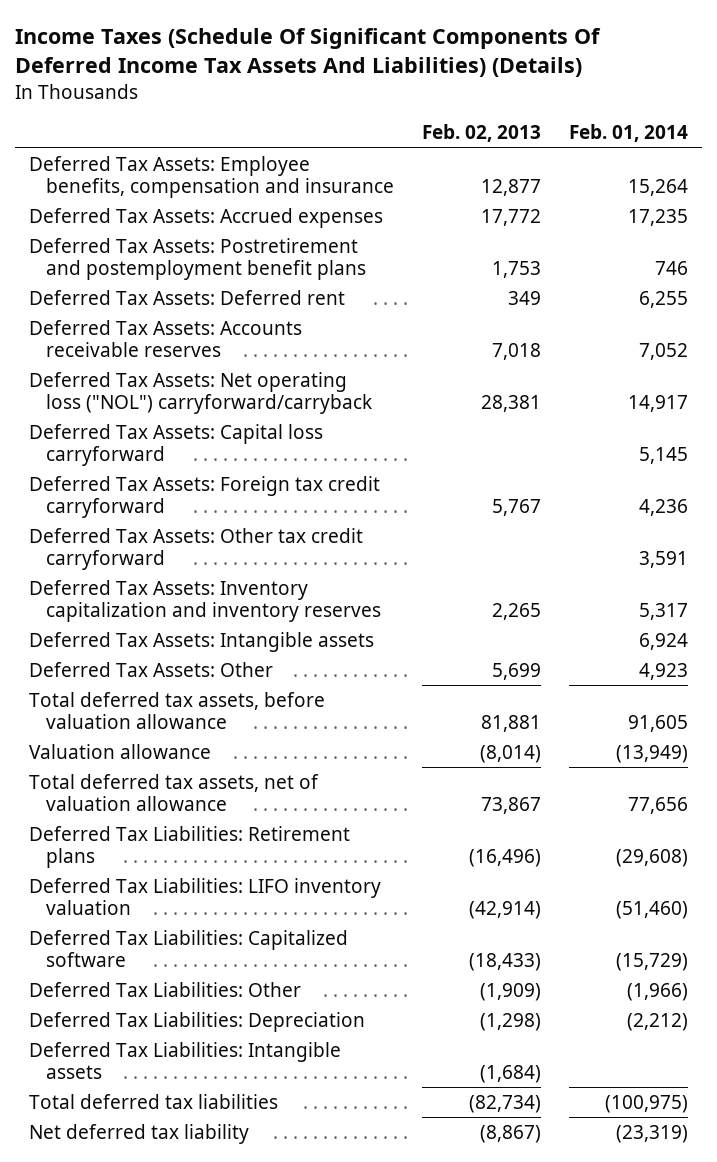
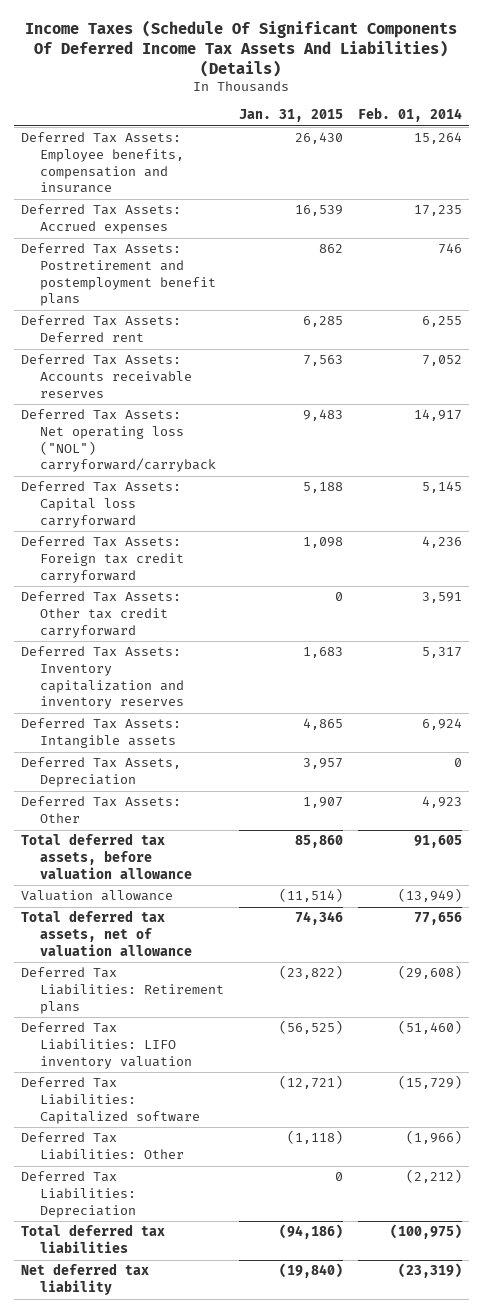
[422,124,542,143] Feb. 02, 2013 -> none
none -> [238,109,343,123] Jan. 31, 2015
none -> [21,757,182,788] Deferred Tax Assets, Depreciation
[28,1041,341,1079] Deferred Tax Liabilities: Intangible assets -> none

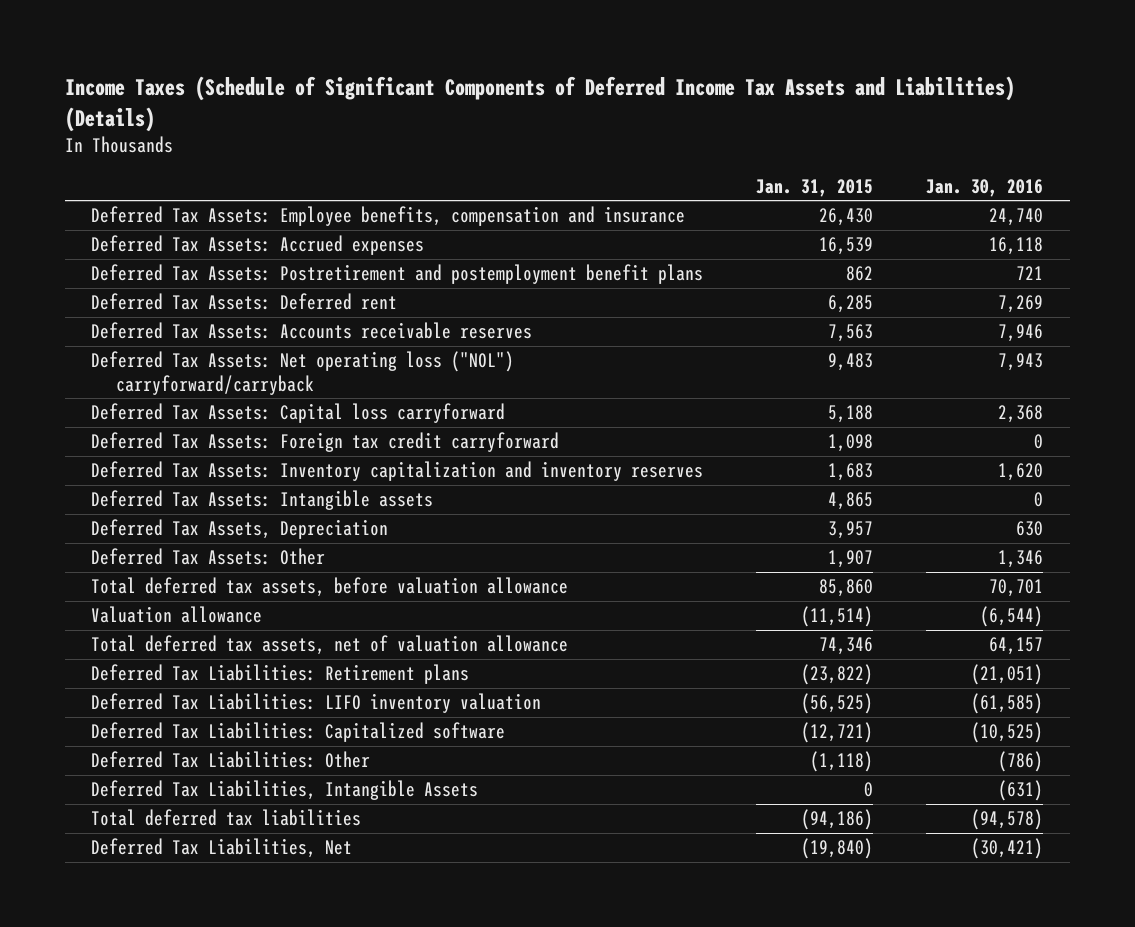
[25,19,458,77] Income Taxes (Schedule Of Significant Components Of Deferred Income Tax Assets And Liabilities) (Details) -> [64,76,1015,132] Income Taxes (Schedule of Significant Components of Deferred Income Tax Assets and Liabilities) (Details)
[357,107,462,123] Feb. 01, 2014 -> none
none -> [926,179,1044,198] Jan. 30, 2016
[21,591,182,638] Deferred Tax Assets: Other tax credit carryforward -> none
[21,1171,136,1218] Deferred Tax Liabilities: Depreciation -> [91,780,479,801] Deferred Tax Liabilities, Intangible Assets
[21,1263,150,1296] Net deferred tax liability -> [91,838,353,859] Deferred Tax Liabilities, Net

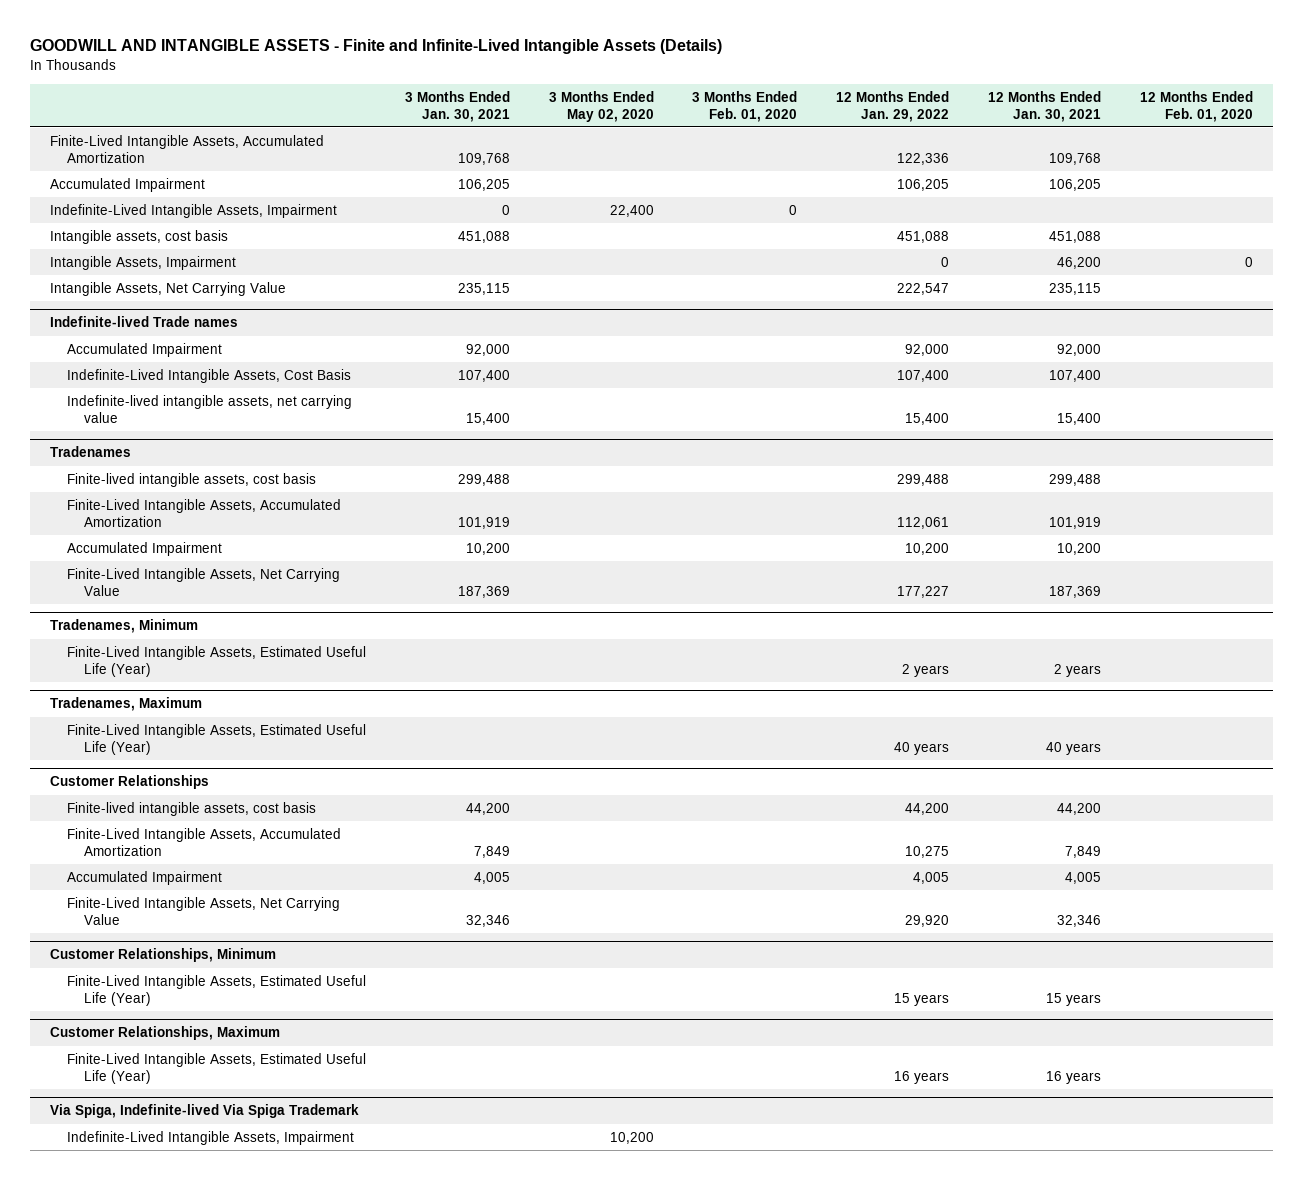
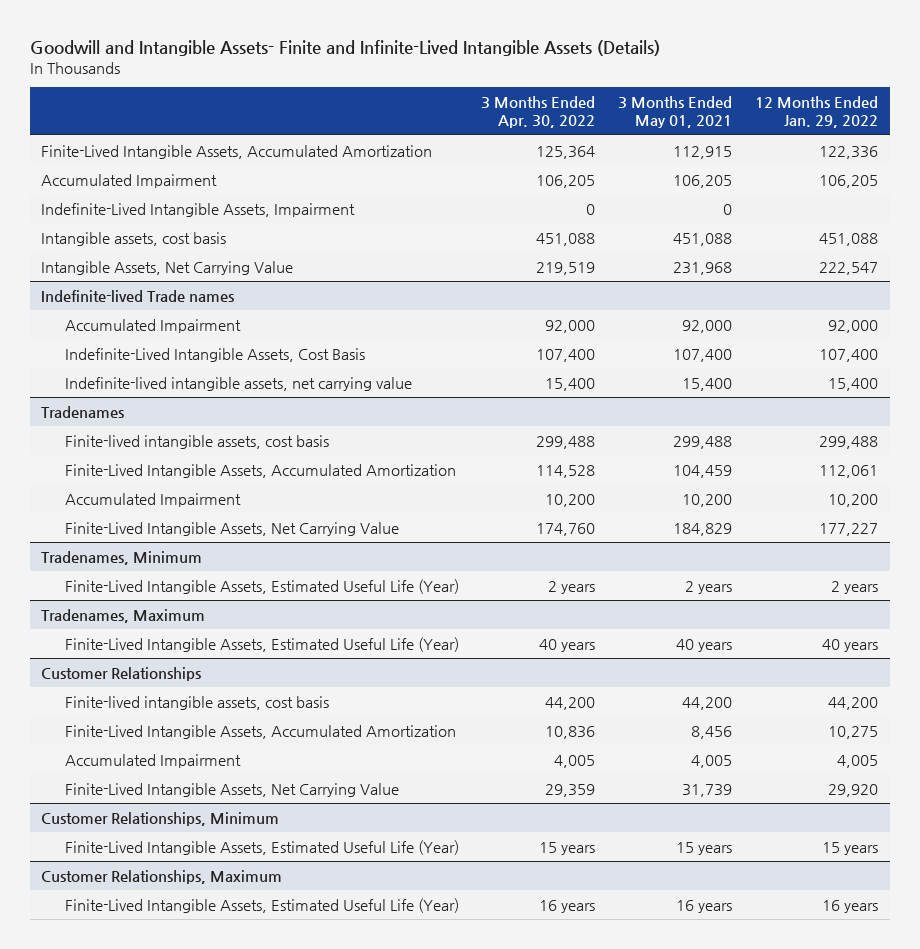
[30,39,723,55] GOODWILL AND INTANGIBLE ASSETS - Finite and Infinite-Lived Intangible Assets (Details) -> [29,39,660,56] Goodwill and Intangible Assets- Finite and Infinite-Lived Intangible Assets (Details)
[404,90,510,122] 3 Months Ended Jan. 30, 2021 -> none
[548,90,654,122] 3 Months Ended May 02, 2020 -> none
[692,90,798,122] 3 Months Ended Feb. 01, 2020 -> none
[988,90,1102,122] 12 Months Ended Jan. 30, 2021 -> none
[1140,90,1254,122] 12 Months Ended Feb. 01, 2020 -> none
none -> [481,96,596,129] 3 Months Ended Apr. 30, 2022
none -> [618,96,733,129] 3 Months Ended May 01, 2021
[49,255,236,270] Intangible Assets, Impairment -> none
[49,1104,359,1119] Via Spiga, Indefinite-lived Via Spiga Trademark -> none
[66,1130,354,1145] Indefinite-Lived Intangible Assets, Impairment -> none

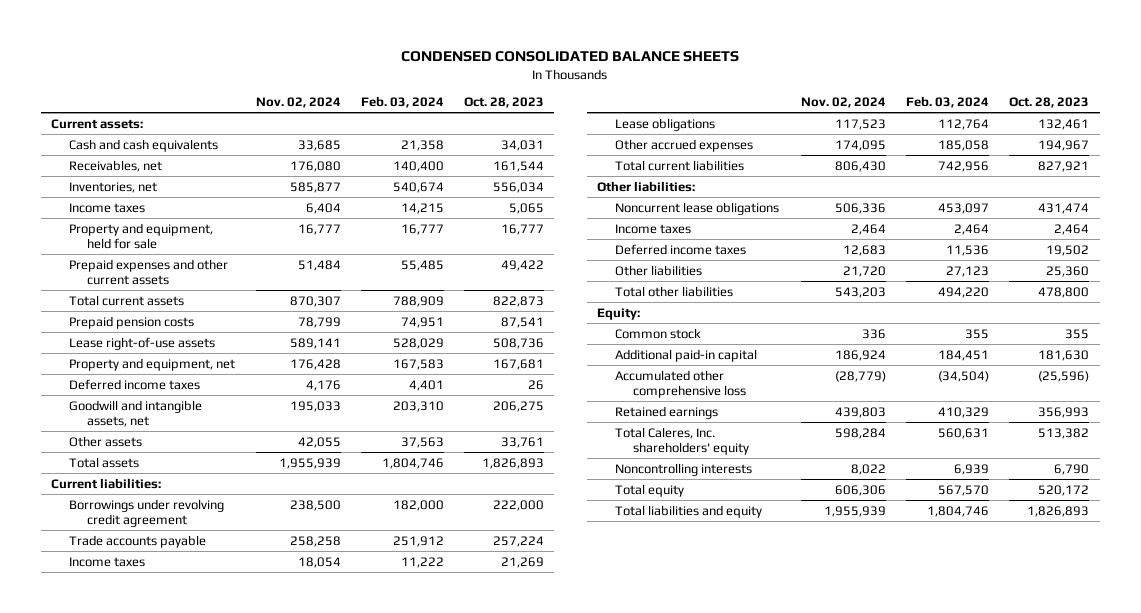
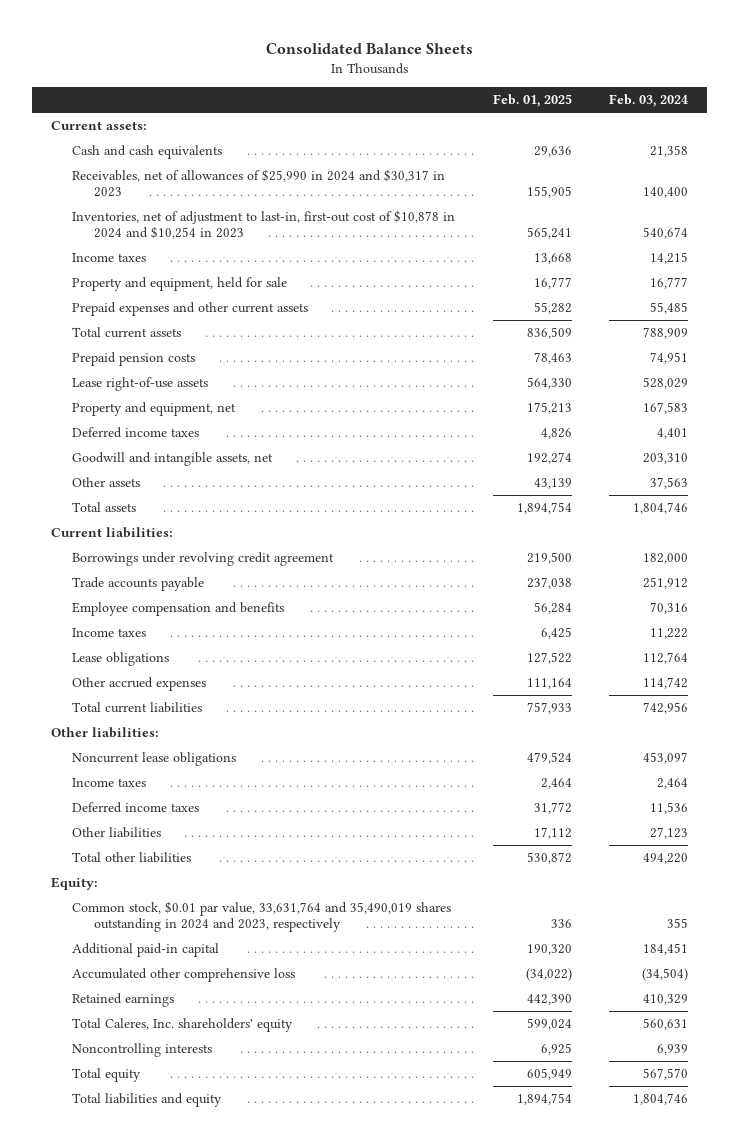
[401,51,740,63] CONDENSED CONSOLIDATED BALANCE SHEETS -> [265,43,473,55] Consolidated Balance Sheets
[255,97,341,109] Nov. 02, 2024 -> none
[464,97,545,109] Oct. 28, 2023 -> none
none -> [492,94,572,108] Feb. 01, 2025
[69,159,163,172] Receivables, net -> [72,168,446,198] Receivables, net of allowances of $25,990 in 2024 and $30,317 in 2023
[69,181,158,193] Inventories, net -> [72,209,456,240] Inventories, net of adjustment to last-in, first-out cost of $10,878 in 2024 and $10,254 in 2023
none -> [72,601,285,616] Employee compensation and benefits
[938,139,990,151] 185,058 -> [643,676,689,689] 114,742
[614,327,701,339] Common stock -> [72,900,452,933] Common stock, $0.01 par value, 33,631,764 and 35,490,019 shares outstanding in 2024 and 2023, respectively

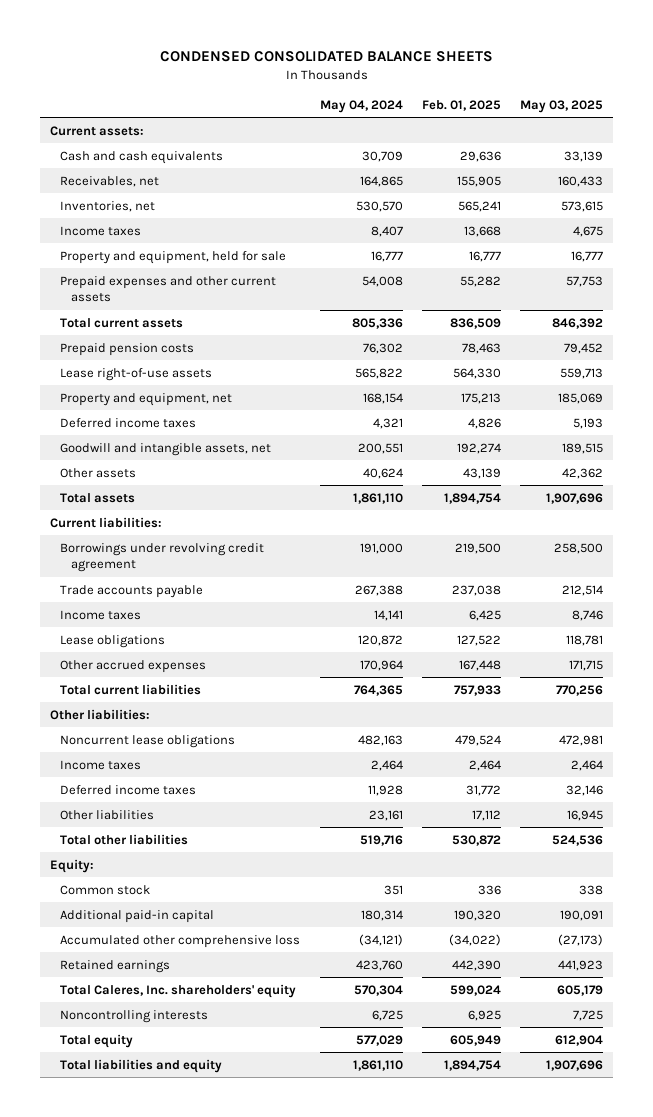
[265,43,473,55] Consolidated Balance Sheets -> [159,50,493,62] CONDENSED CONSOLIDATED BALANCE SHEETS
[609,94,689,108] Feb. 03, 2024 -> none
none -> [319,99,403,113] May 04, 2024
none -> [520,99,604,113] May 03, 2025
[72,168,446,198] Receivables, net of allowances of $25,990 in 2024 and $30,317 in 2023 -> [60,175,160,187] Receivables, net
[72,209,456,240] Inventories, net of adjustment to last-in, first-out cost of $10,878 in 2024 and $10,254 in 2023 -> [60,200,156,212] Inventories, net
[72,601,285,616] Employee compensation and benefits -> none
[526,677,572,689] 111,164 -> [459,659,502,671] 167,448
[72,900,452,933] Common stock, $0.01 par value, 33,631,764 and 35,490,019 shares outstanding in 2024 and 2023, respectively -> [60,884,151,895] Common stock

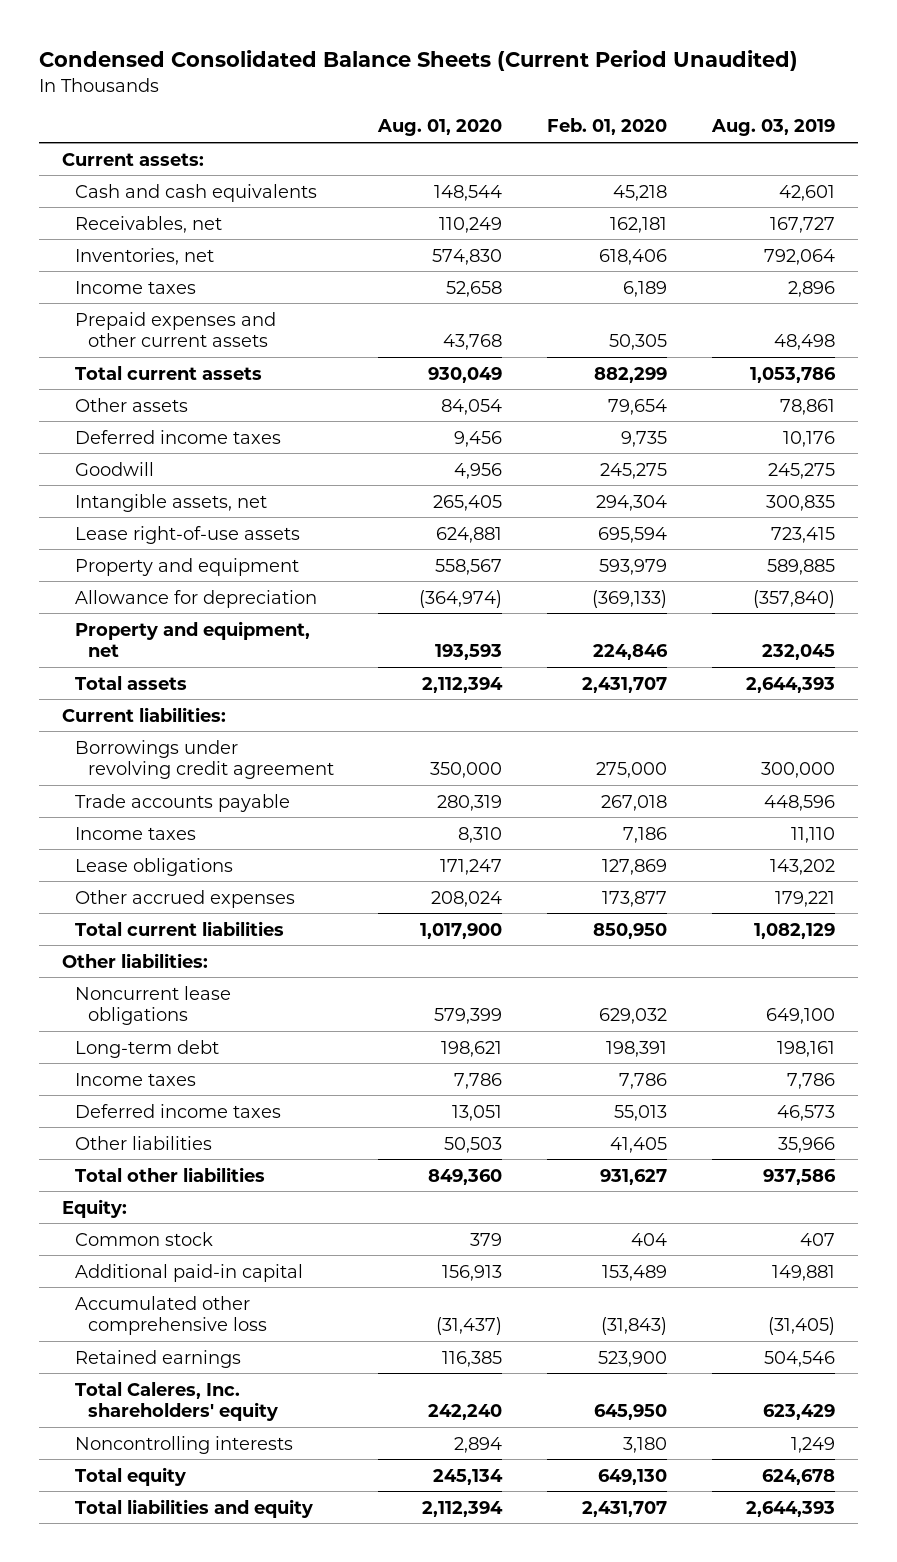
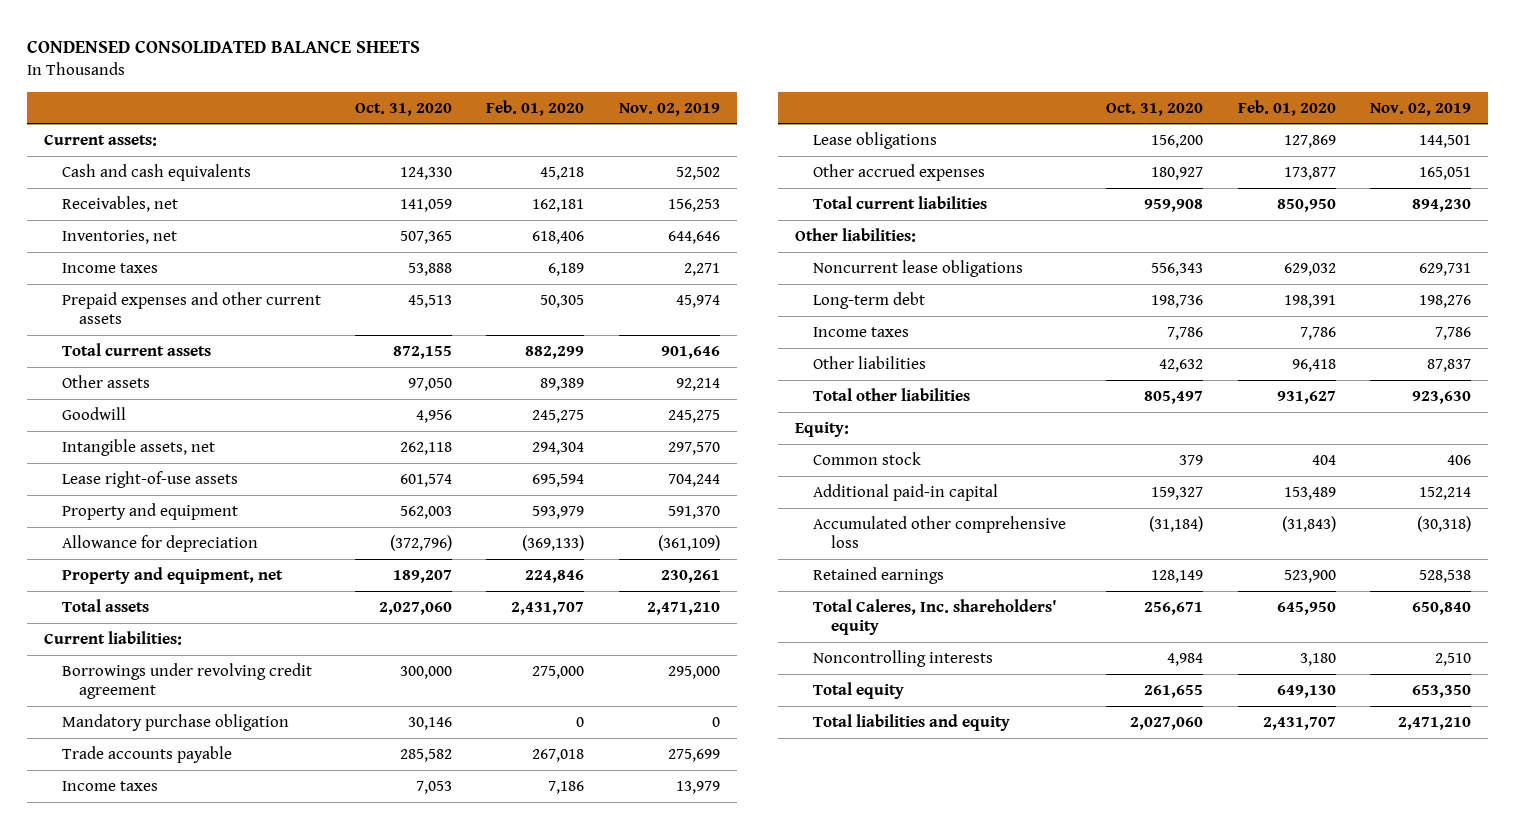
[39,50,799,72] Condensed Consolidated Balance Sheets (Current Period Unaudited) -> [26,39,420,53] CONDENSED CONSOLIDATED BALANCE SHEETS
[377,119,503,137] Aug. 01, 2020 -> none
[711,119,836,137] Aug. 03, 2019 -> none
none -> [355,102,453,116] Oct. 31, 2020
none -> [618,102,720,116] Nov. 02, 2019
[74,429,281,444] Deferred income taxes -> none
[608,398,668,415] 79,654 -> [540,378,585,392] 89,389
none -> [61,714,289,732] Mandatory purchase obligation
[74,1103,281,1118] Deferred income taxes -> none
[610,1136,668,1153] 41,405 -> [1291,359,1336,373] 96,418

